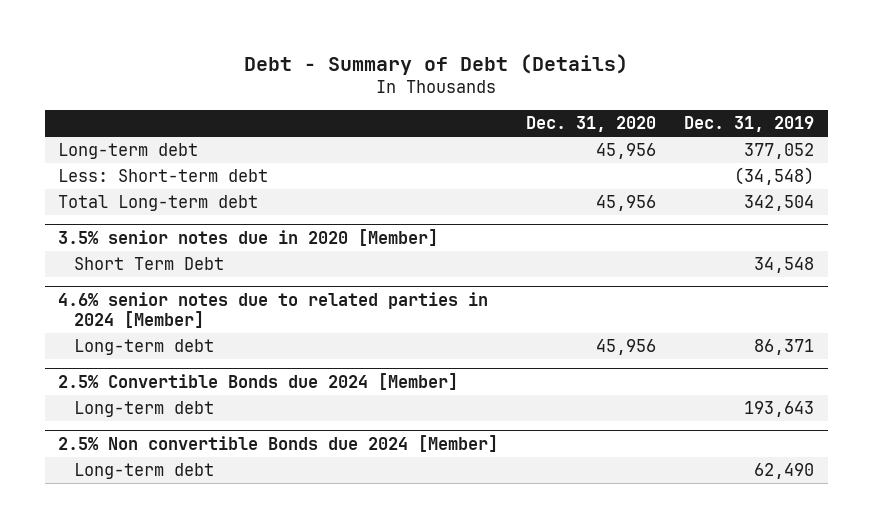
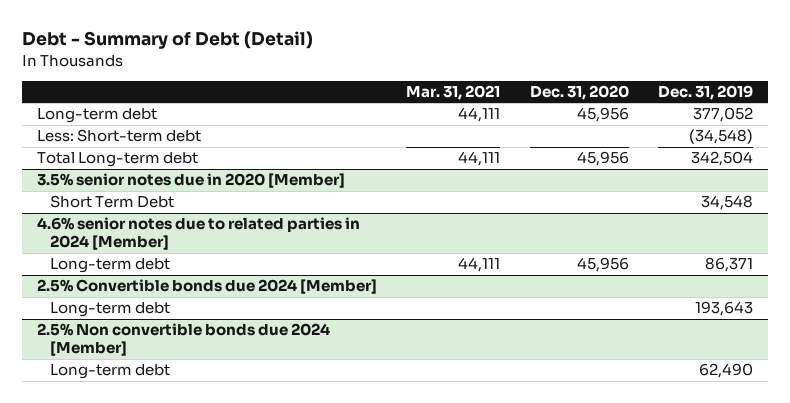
[244,53,629,75] Debt - Summary of Debt (Details) -> [21,31,313,50] Debt - Summary of Debt (Detail)
none -> [406,85,501,101] Mar. 31, 2021
[58,373,459,391] 2.5% Convertible Bonds due 2024 [Member] -> [36,279,377,295] 2.5% Convertible bonds due 2024 [Member]
[58,435,499,453] 2.5% Non convertible Bonds due 2024 [Member] -> [36,323,330,357] 2.5% Non convertible bonds due 2024 [Member]

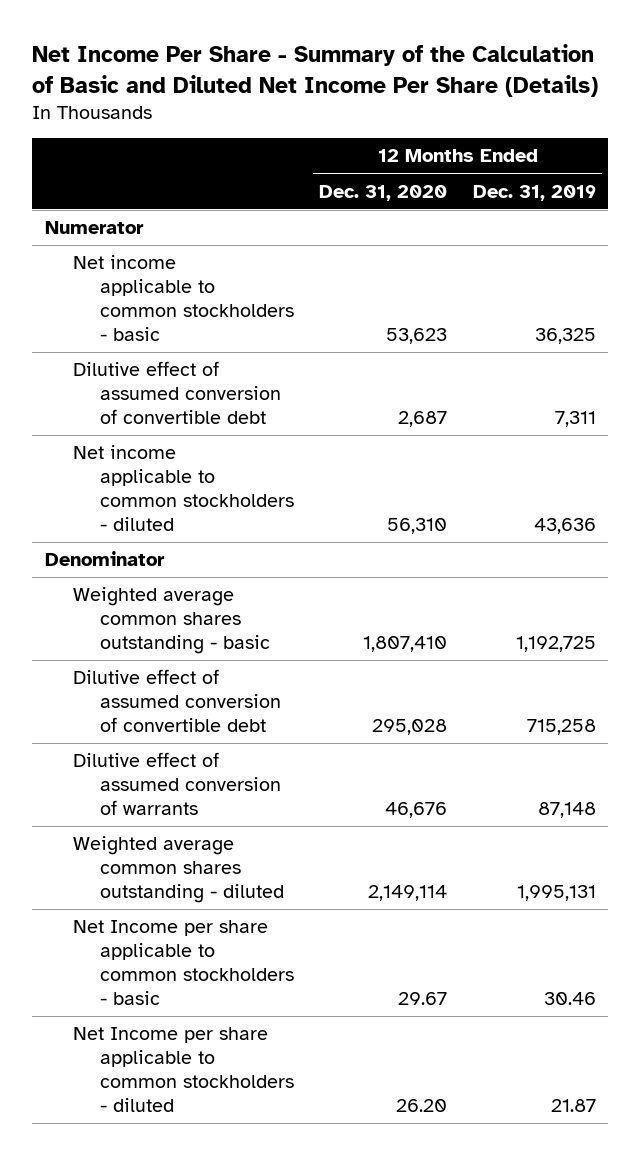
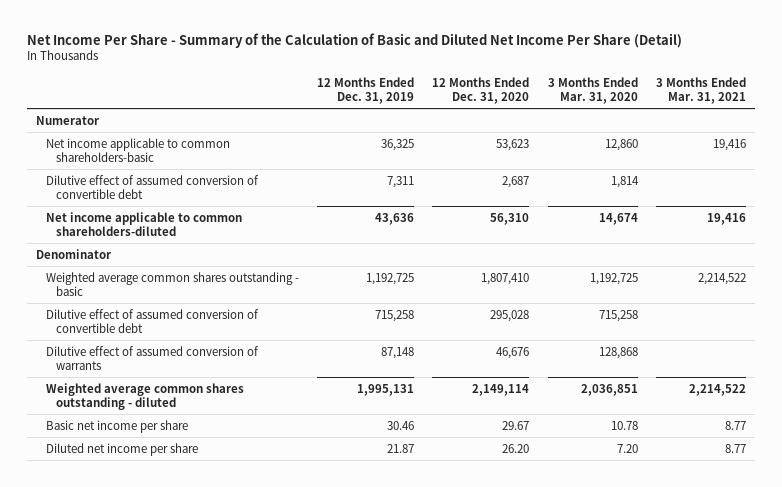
[32,44,599,97] Net Income Per Share - Summary of the Calculation of Basic and Diluted Net Income Per Share (Details) -> [27,32,683,48] Net Income Per Share - Summary of the Calculation of Basic and Diluted Net Income Per Share (Detail)
none -> [547,77,638,105] 3 Months Ended Mar. 31, 2020
none -> [655,77,746,105] 3 Months Ended Mar. 31, 2021
[72,255,295,342] Net income applicable to common stockholders - basic -> [46,137,231,162] Net income applicable to common shareholders-basic
[72,445,295,532] Net income applicable to common stockholders - diluted -> [46,211,243,236] Net income applicable to common shareholders-diluted
[72,920,295,1006] Net Income per share applicable to common stockholders - basic -> [46,419,189,433] Basic net income per share
[72,1027,295,1113] Net Income per share applicable to common stockholders - diluted -> [46,442,199,456] Diluted net income per share

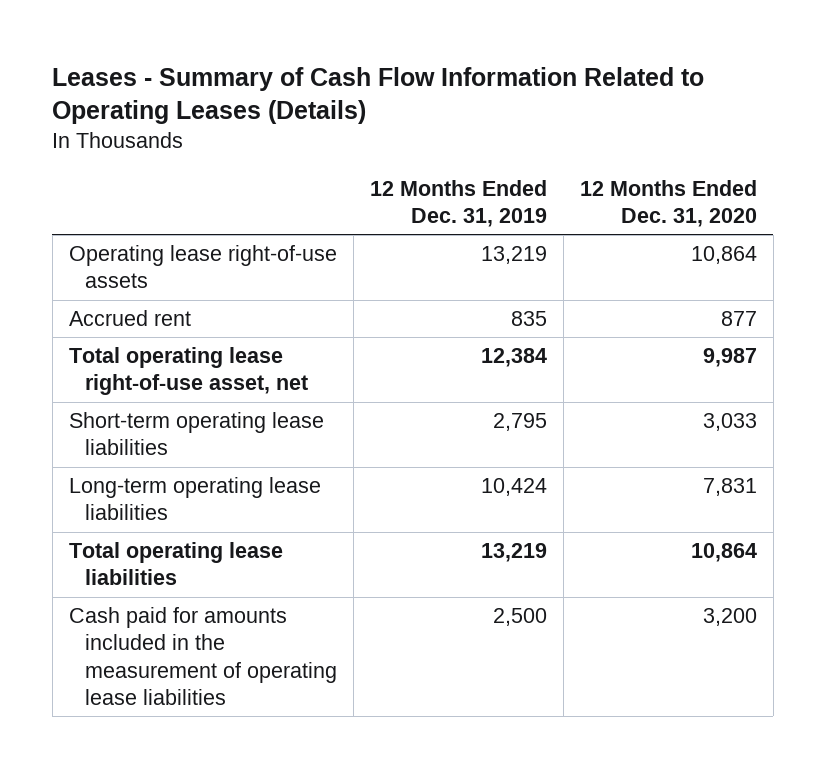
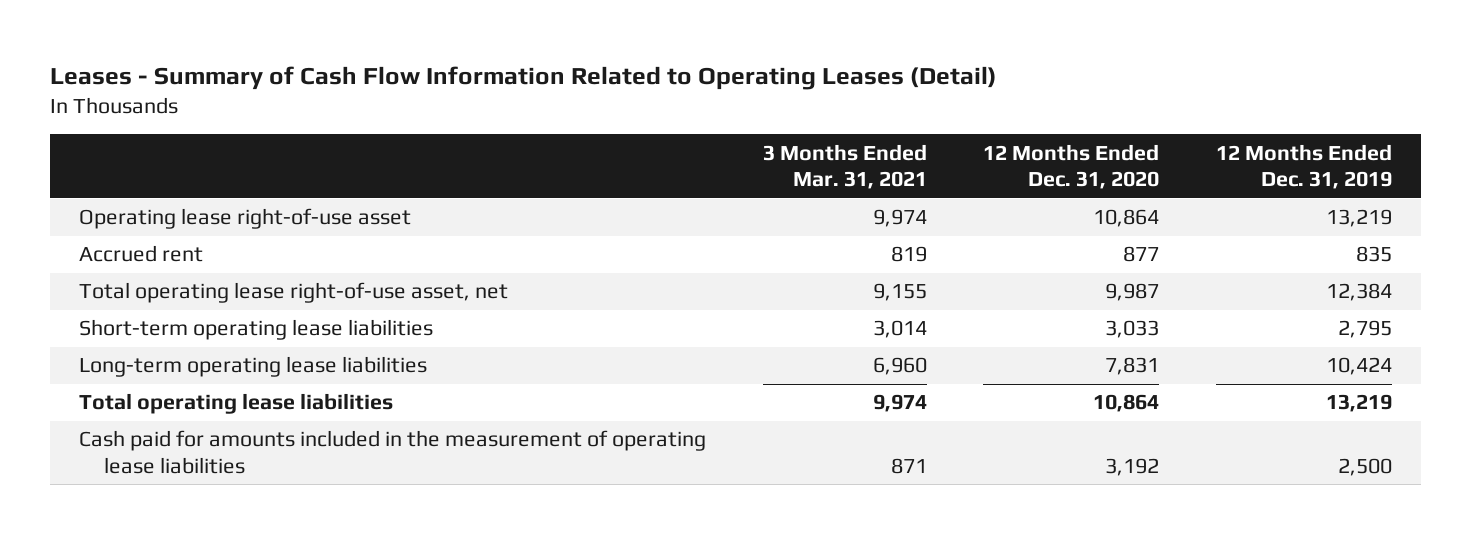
[52,66,705,125] Leases - Summary of Cash Flow Information Related to Operating Leases (Details) -> [50,65,998,90] Leases - Summary of Cash Flow Information Related to Operating Leases (Detail)
none -> [762,143,927,190] 3 Months Ended Mar. 31, 2021
[68,245,337,289] Operating lease right-of-use assets -> [78,208,411,230] Operating lease right-of-use asset
[703,608,758,627] 3,200 -> [1105,457,1160,476] 3,192

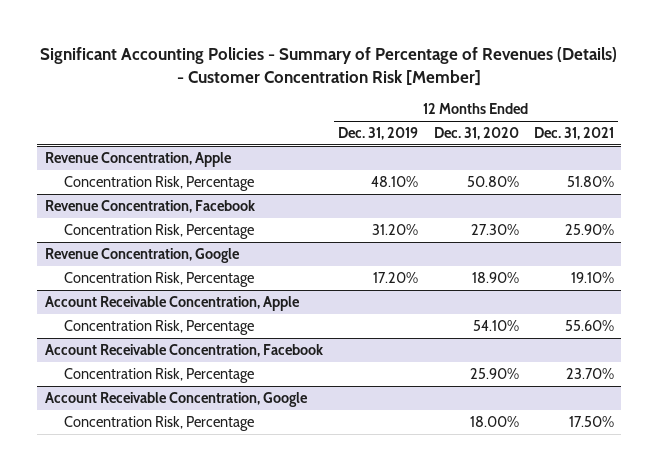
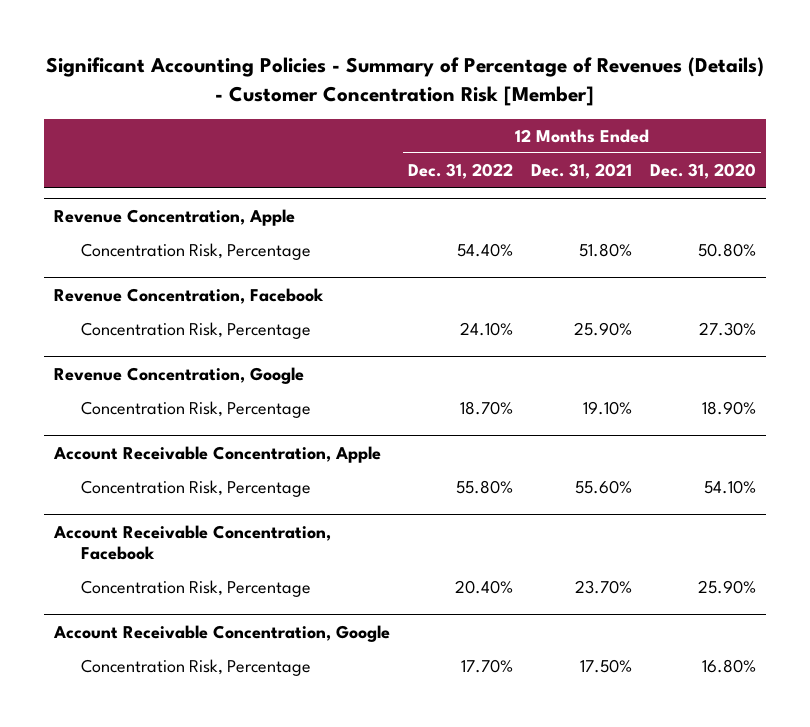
[338,127,419,141] Dec. 31, 2019 -> none
none -> [407,163,513,180] Dec. 31, 2022
[469,416,519,428] 18.00% -> [702,659,757,674] 16.80%

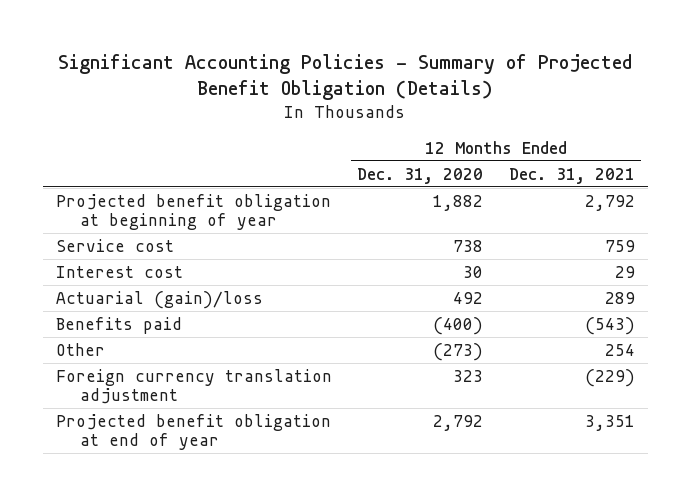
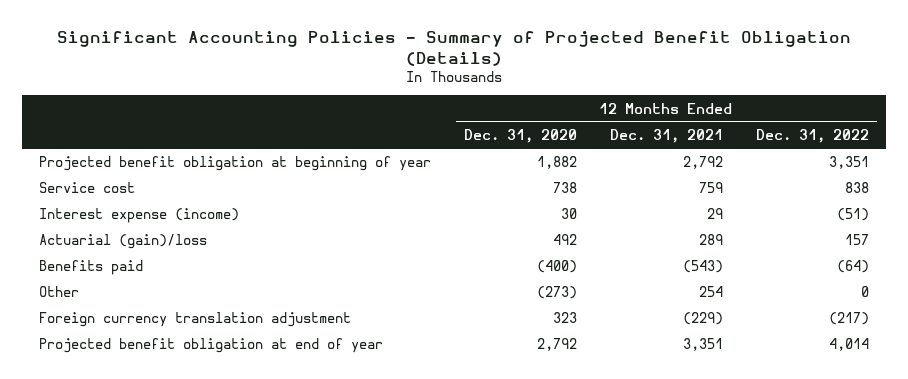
none -> [755,129,869,144] Dec. 31, 2022
[55,265,183,278] Interest cost -> [38,208,239,224] Interest expense (income)

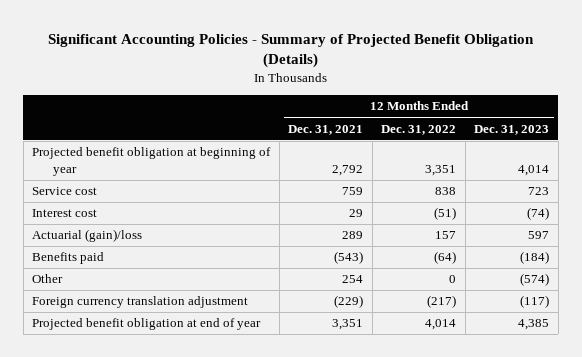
[463,129,577,144] Dec. 31, 2020 -> none
none -> [474,124,550,135] Dec. 31, 2023
[38,208,239,224] Interest expense (income) -> [32,209,98,218] Interest cost

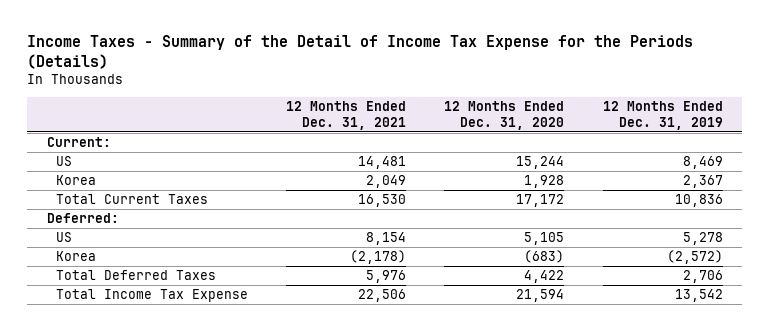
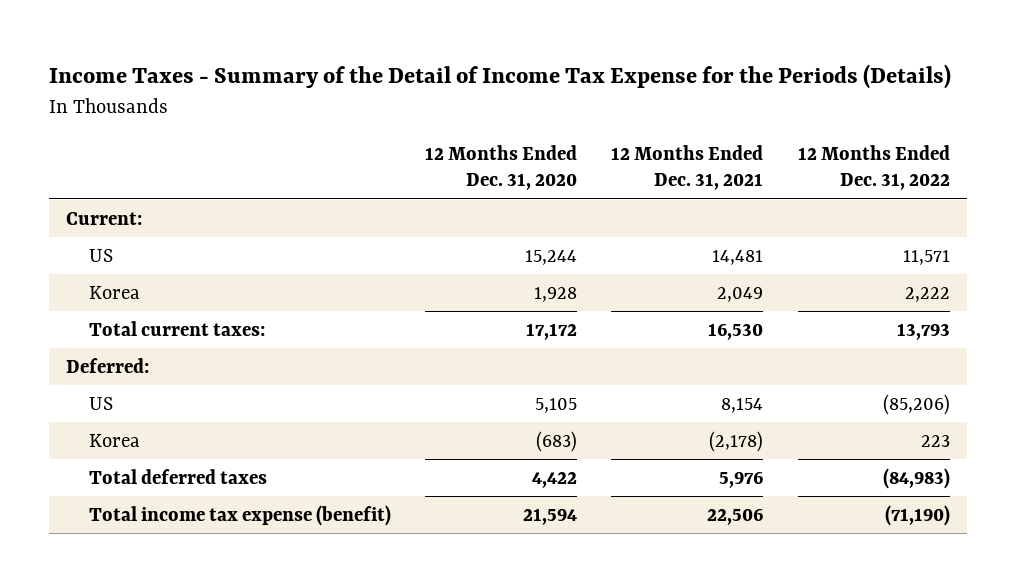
[602,101,723,130] 12 Months Ended Dec. 31, 2019 -> none
none -> [797,145,950,191] 12 Months Ended Dec. 31, 2022
[56,194,209,205] Total Current Taxes -> [88,320,265,336] Total current taxes:
[56,270,217,281] Total Deferred Taxes -> [88,468,267,484] Total deferred taxes
[56,289,249,303] Total Income Tax Expense -> [88,504,391,526] Total income tax expense (benefit)

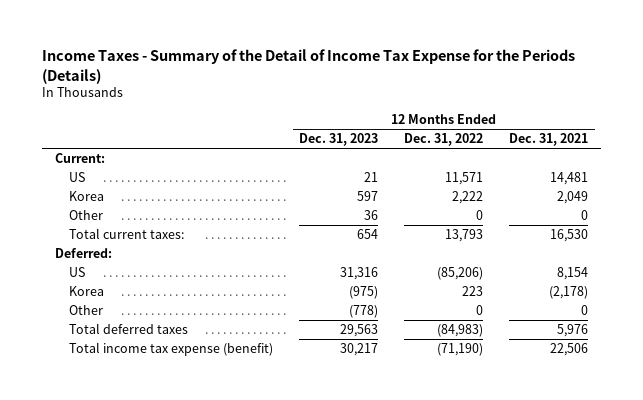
[425,145,578,191] 12 Months Ended Dec. 31, 2020 -> none
none -> [299,133,379,147] Dec. 31, 2023
none -> [69,210,104,221] Other
none -> [69,305,104,316] Other

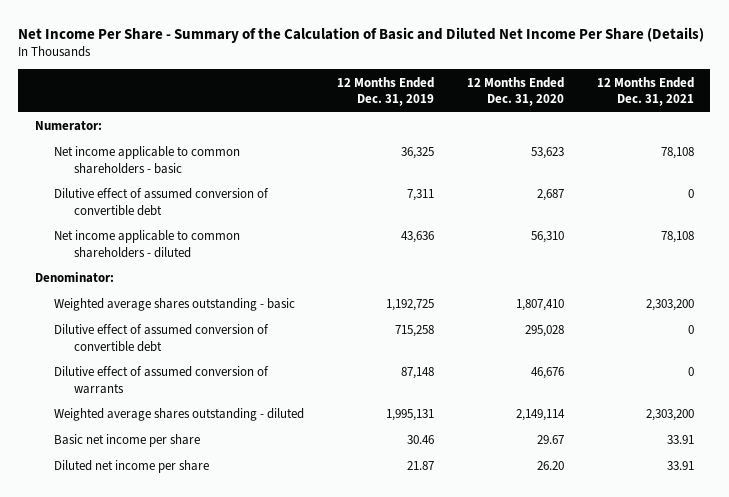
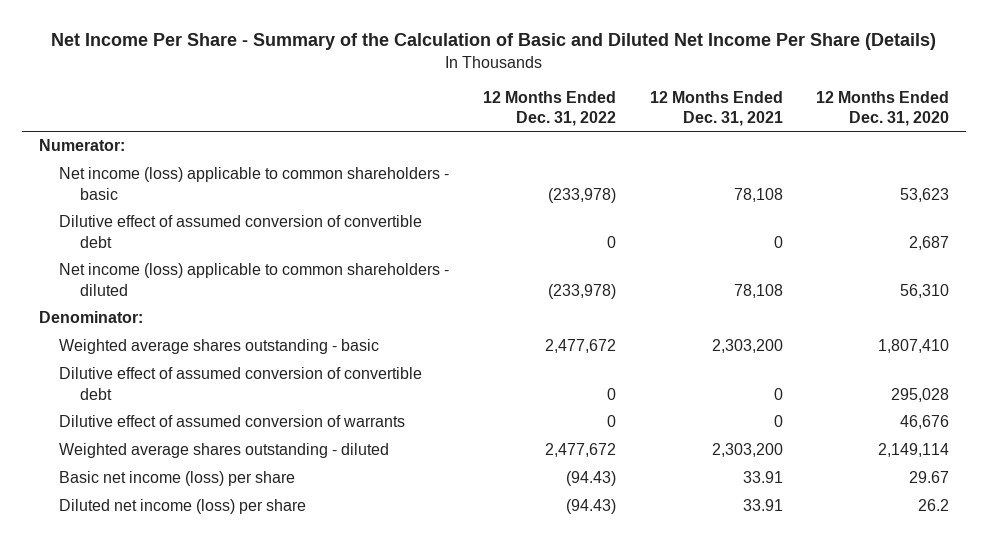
[337,76,435,107] 12 Months Ended Dec. 31, 2019 -> none
none -> [482,90,616,127] 12 Months Ended Dec. 31, 2022
[54,146,241,174] Net income applicable to common shareholders - basic -> [59,167,450,200] Net income (loss) applicable to common shareholders - basic
[54,230,241,258] Net income applicable to common shareholders - diluted -> [59,263,450,296] Net income (loss) applicable to common shareholders - diluted
[54,434,201,448] Basic net income per share -> [59,471,296,487] Basic net income (loss) per share
[54,460,210,474] Diluted net income per share -> [59,499,307,515] Diluted net income (loss) per share
[536,461,564,471] 26.20 -> [918,499,950,512] 26.2

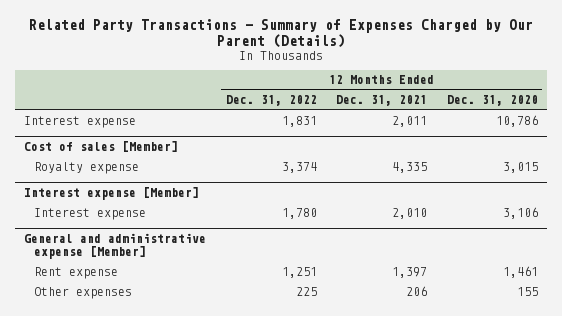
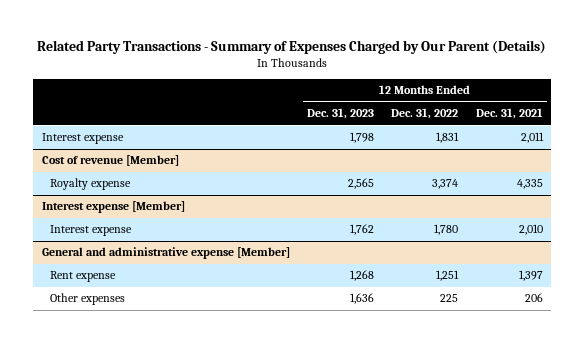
[446,95,538,107] Dec. 31, 2020 -> none
none -> [307,108,375,120] Dec. 31, 2023
[24,140,179,152] Cost of sales [Member] -> [41,155,179,167] Cost of revenue [Member]

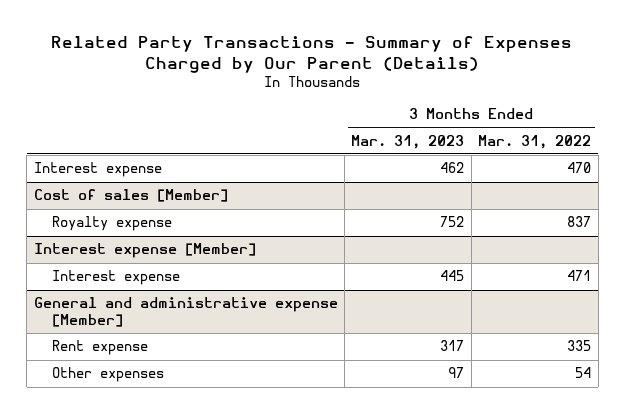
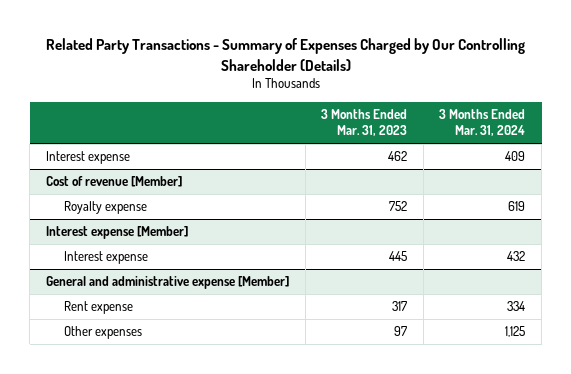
[51,35,573,73] Related Party Transactions - Summary of Expenses Charged by Our Parent (Details) -> [45,38,525,71] Related Party Transactions - Summary of Expenses Charged by Our Controlling Shareholder (Details)
[478,134,592,149] Mar. 31, 2022 -> none
none -> [439,109,526,137] 3 Months Ended Mar. 31, 2024
[33,189,228,203] Cost of sales [Member] -> [45,176,182,188] Cost of revenue [Member]

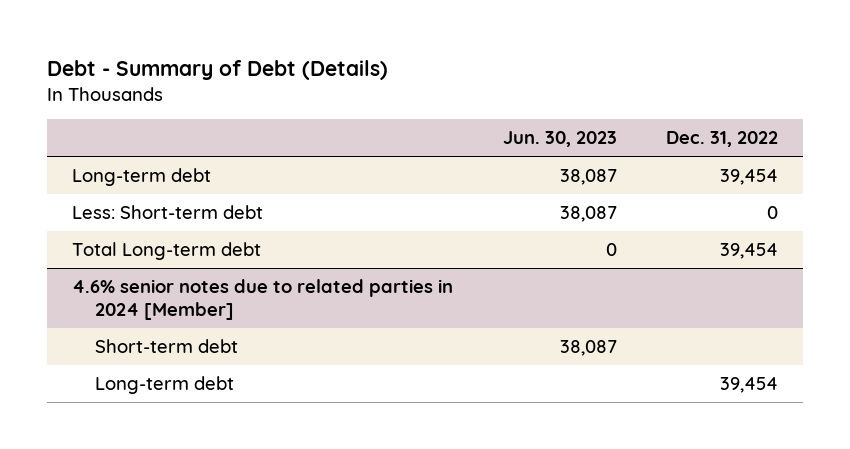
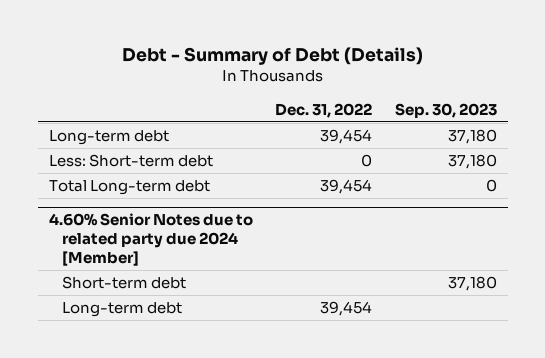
[502,131,617,148] Jun. 30, 2023 -> none
none -> [394,102,497,118] Sep. 30, 2023
[72,279,454,321] 4.6% senior notes due to related parties in 2024 [Member] -> [48,213,253,266] 4.60% Senior Notes due to related party due 2024 [Member]

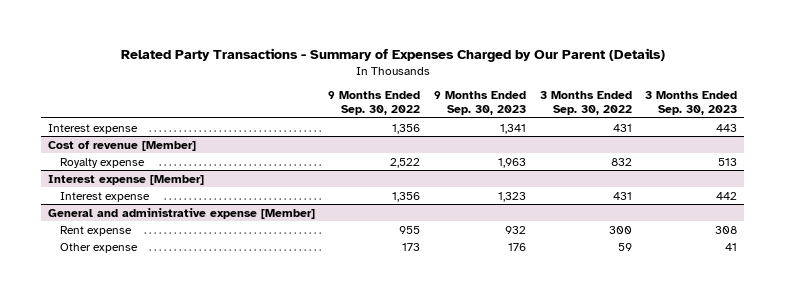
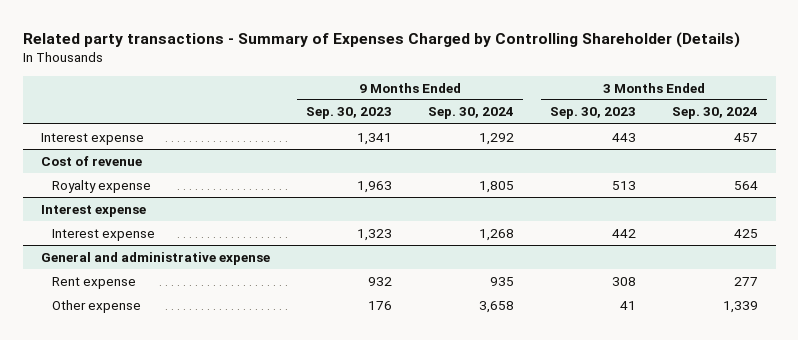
[120,48,665,63] Related Party Transactions - Summary of Expenses Charged by Our Parent (Details) -> [22,31,740,48] Related party transactions - Summary of Expenses Charged by Controlling Shareholder (Details)
[328,91,421,116] 9 Months Ended Sep. 30, 2022 -> none
[539,91,632,116] 3 Months Ended Sep. 30, 2022 -> none
none -> [427,107,514,120] Sep. 30, 2024
none -> [671,107,758,120] Sep. 30, 2024
[47,139,196,151] Cost of revenue [Member] -> [40,155,142,166] Cost of revenue
[47,174,204,185] Interest expense [Member] -> [40,204,146,217] Interest expense
[47,207,315,219] General and administrative expense [Member] -> [40,251,270,265] General and administrative expense

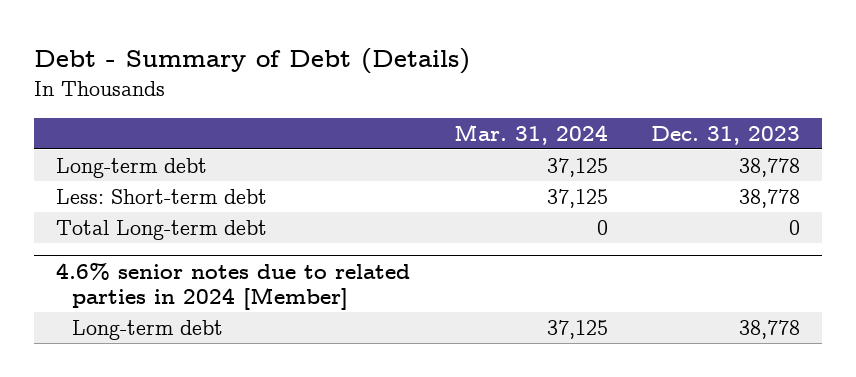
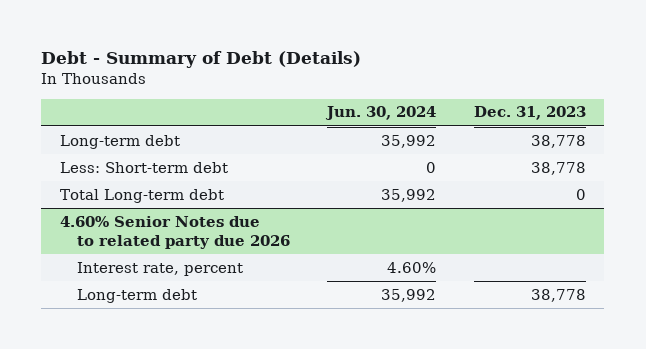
[453,123,608,145] Mar. 31, 2024 -> none
none -> [325,106,437,121] Jun. 30, 2024
[55,262,410,311] 4.6% senior notes due to related parties in 2024 [Member] -> [59,215,290,249] 4.60% Senior Notes due to related party due 2026
none -> [76,261,243,276] Interest rate, percent

